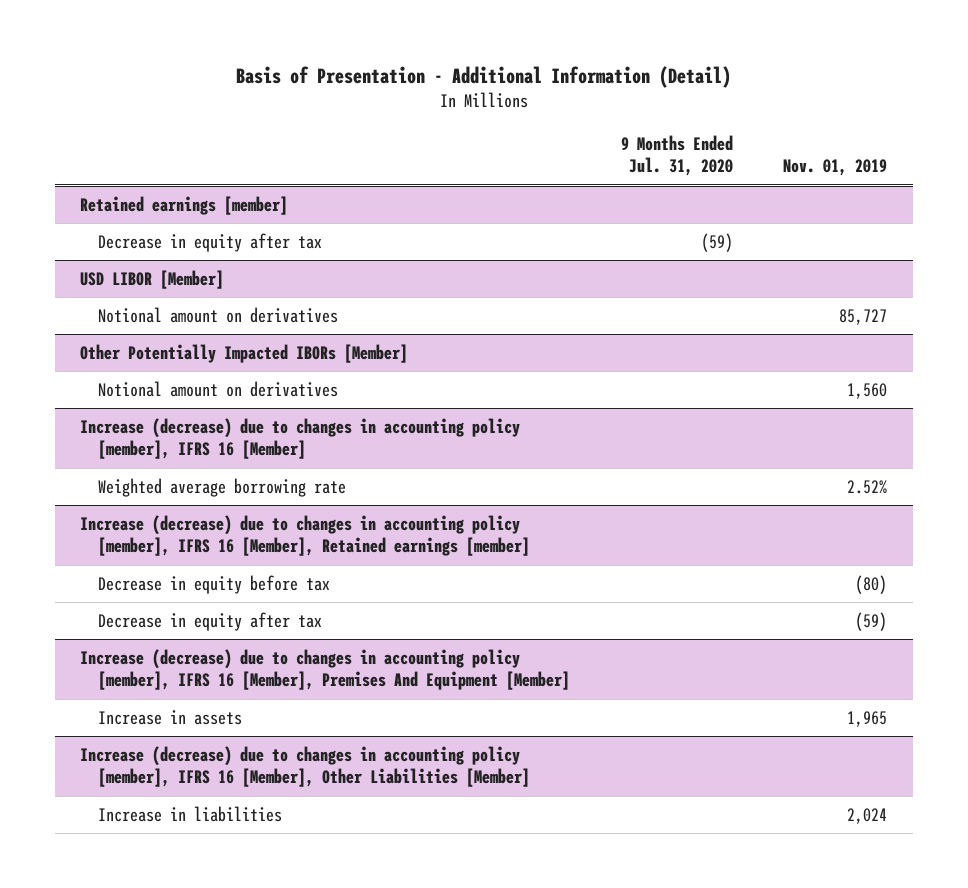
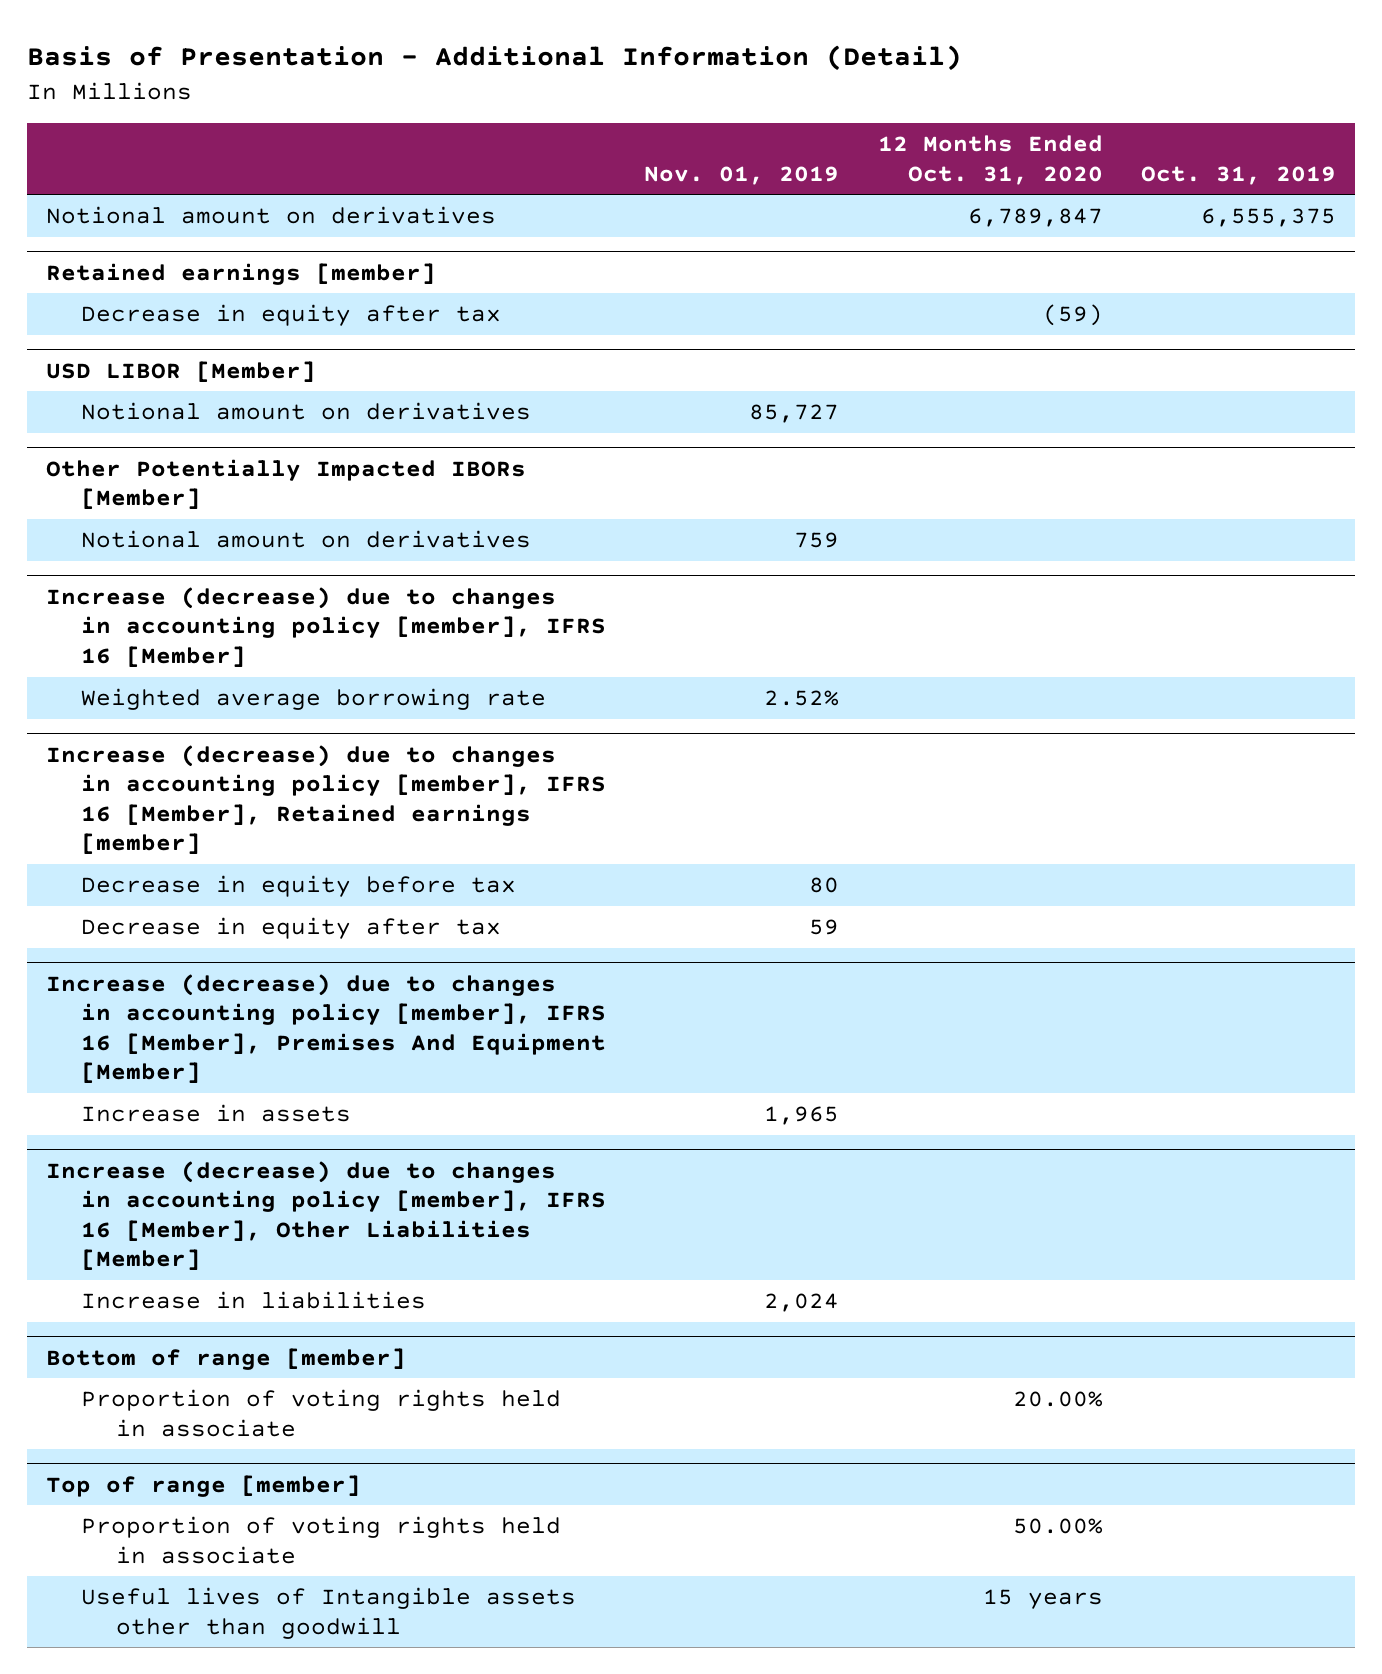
[620,134,733,177] 9 Months Ended Jul. 31, 2020 -> none
none -> [877,135,1103,185] 12 Months Ended Oct. 31, 2020
none -> [1141,165,1337,185] Oct. 31, 2019
none -> [46,206,497,225] Notional amount on derivatives
[847,382,888,399] 1,560 -> [794,532,840,549] 759
[855,574,888,594] (80) -> [809,877,840,894] 80
[855,611,888,631] (59) -> [809,919,840,936] 59
none -> [46,1347,407,1370] Bottom of range [member]
none -> [80,1389,561,1437] Proportion of voting rights held in associate
none -> [46,1474,362,1497] Top of range [member]
none -> [80,1516,561,1564] Proportion of voting rights held in associate
none -> [80,1587,576,1639] Useful lives of Intangible assets other than goodwill

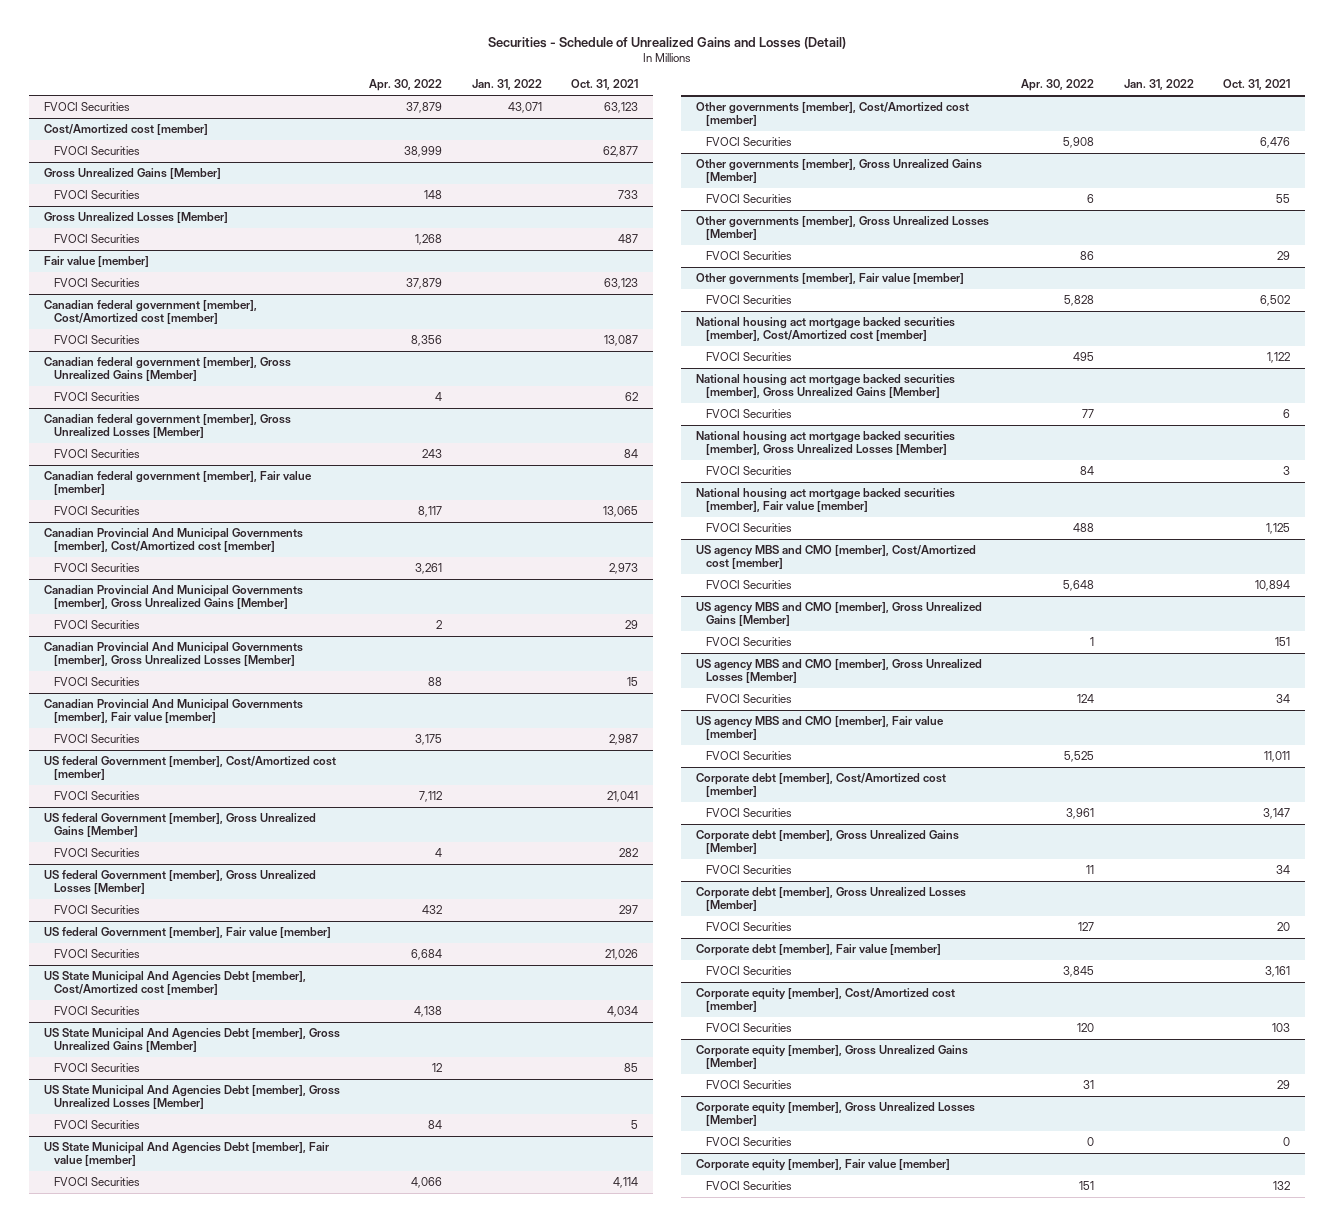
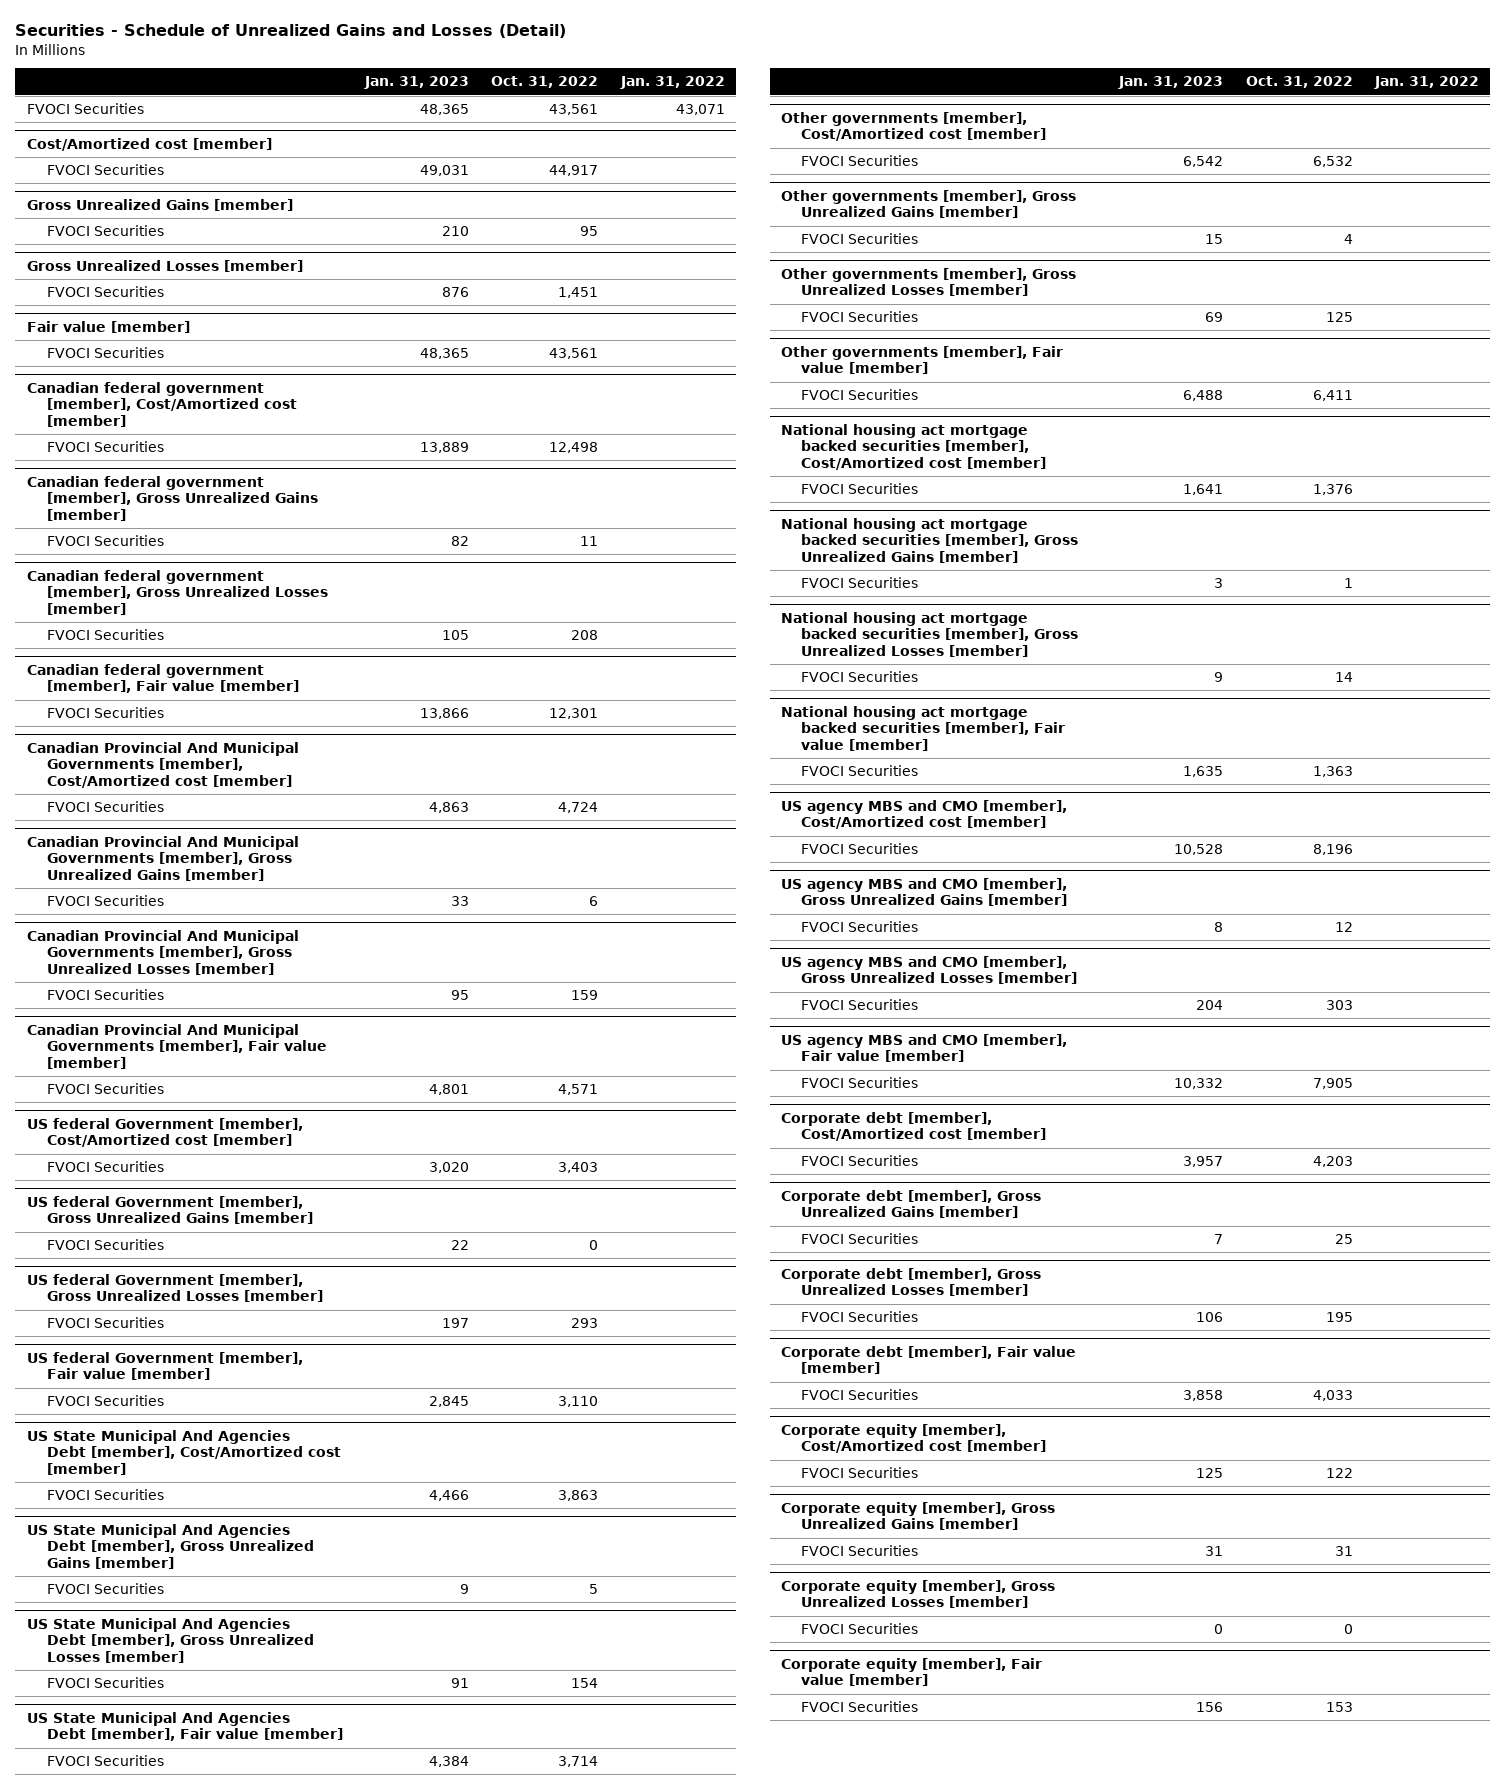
[369,79,443,92] Apr. 30, 2022 -> none
[571,79,639,91] Oct. 31, 2021 -> none
none -> [363,76,469,90] Jan. 31, 2023
none -> [491,76,599,89] Oct. 31, 2022
[43,167,221,179] Gross Unrealized Gains [Member] -> [26,198,293,211] Gross Unrealized Gains [member]
[43,211,228,223] Gross Unrealized Losses [Member] -> [26,259,303,272] Gross Unrealized Losses [member]
[43,356,291,382] Canadian federal government [member], Gross Unrealized Gains [Member] -> [26,475,318,522] Canadian federal government [member], Gross Unrealized Gains [member]
[43,413,291,439] Canadian federal government [member], Gross Unrealized Losses [Member] -> [26,569,328,616] Canadian federal government [member], Gross Unrealized Losses [member]
[43,584,303,610] Canadian Provincial And Municipal Governments [member], Gross Unrealized Gains [Member] -> [26,835,299,882] Canadian Provincial And Municipal Governments [member], Gross Unrealized Gains [member]
[43,641,303,667] Canadian Provincial And Municipal Governments [member], Gross Unrealized Losses [Member] -> [26,929,299,976] Canadian Provincial And Municipal Governments [member], Gross Unrealized Losses [member]
[43,812,316,838] US federal Government [member], Gross Unrealized Gains [Member] -> [26,1195,313,1225] US federal Government [member], Gross Unrealized Gains [member]
[43,869,316,895] US federal Government [member], Gross Unrealized Losses [Member] -> [26,1273,323,1303] US federal Government [member], Gross Unrealized Losses [member]
[43,1027,340,1053] US State Municipal And Agencies Debt [member], Gross Unrealized Gains [Member] -> [26,1523,314,1570] US State Municipal And Agencies Debt [member], Gross Unrealized Gains [member]
[43,1084,340,1110] US State Municipal And Agencies Debt [member], Gross Unrealized Losses [Member] -> [26,1617,314,1664] US State Municipal And Agencies Debt [member], Gross Unrealized Losses [member]
[695,158,982,184] Other governments [member], Gross Unrealized Gains [Member] -> [780,189,1076,219] Other governments [member], Gross Unrealized Gains [member]
[695,215,989,241] Other governments [member], Gross Unrealized Losses [Member] -> [780,267,1076,297] Other governments [member], Gross Unrealized Losses [member]
[695,373,955,399] National housing act mortgage backed securities [member], Gross Unrealized Gains [Member] -> [780,517,1078,564] National housing act mortgage backed securities [member], Gross Unrealized Gains [member]
[695,430,955,456] National housing act mortgage backed securities [member], Gross Unrealized Losses [Member] -> [780,611,1078,658] National housing act mortgage backed securities [member], Gross Unrealized Losses [member]
[695,601,982,627] US agency MBS and CMO [member], Gross Unrealized Gains [Member] -> [780,877,1067,907] US agency MBS and CMO [member], Gross Unrealized Gains [member]
[695,658,982,684] US agency MBS and CMO [member], Gross Unrealized Losses [Member] -> [780,955,1077,985] US agency MBS and CMO [member], Gross Unrealized Losses [member]
[695,829,959,855] Corporate debt [member], Gross Unrealized Gains [Member] -> [780,1189,1041,1219] Corporate debt [member], Gross Unrealized Gains [member]
[695,886,966,912] Corporate debt [member], Gross Unrealized Losses [Member] -> [780,1267,1041,1297] Corporate debt [member], Gross Unrealized Losses [member]
[695,1044,968,1070] Corporate equity [member], Gross Unrealized Gains [Member] -> [780,1501,1055,1531] Corporate equity [member], Gross Unrealized Gains [member]
[695,1101,975,1127] Corporate equity [member], Gross Unrealized Losses [Member] -> [780,1579,1055,1609] Corporate equity [member], Gross Unrealized Losses [member]

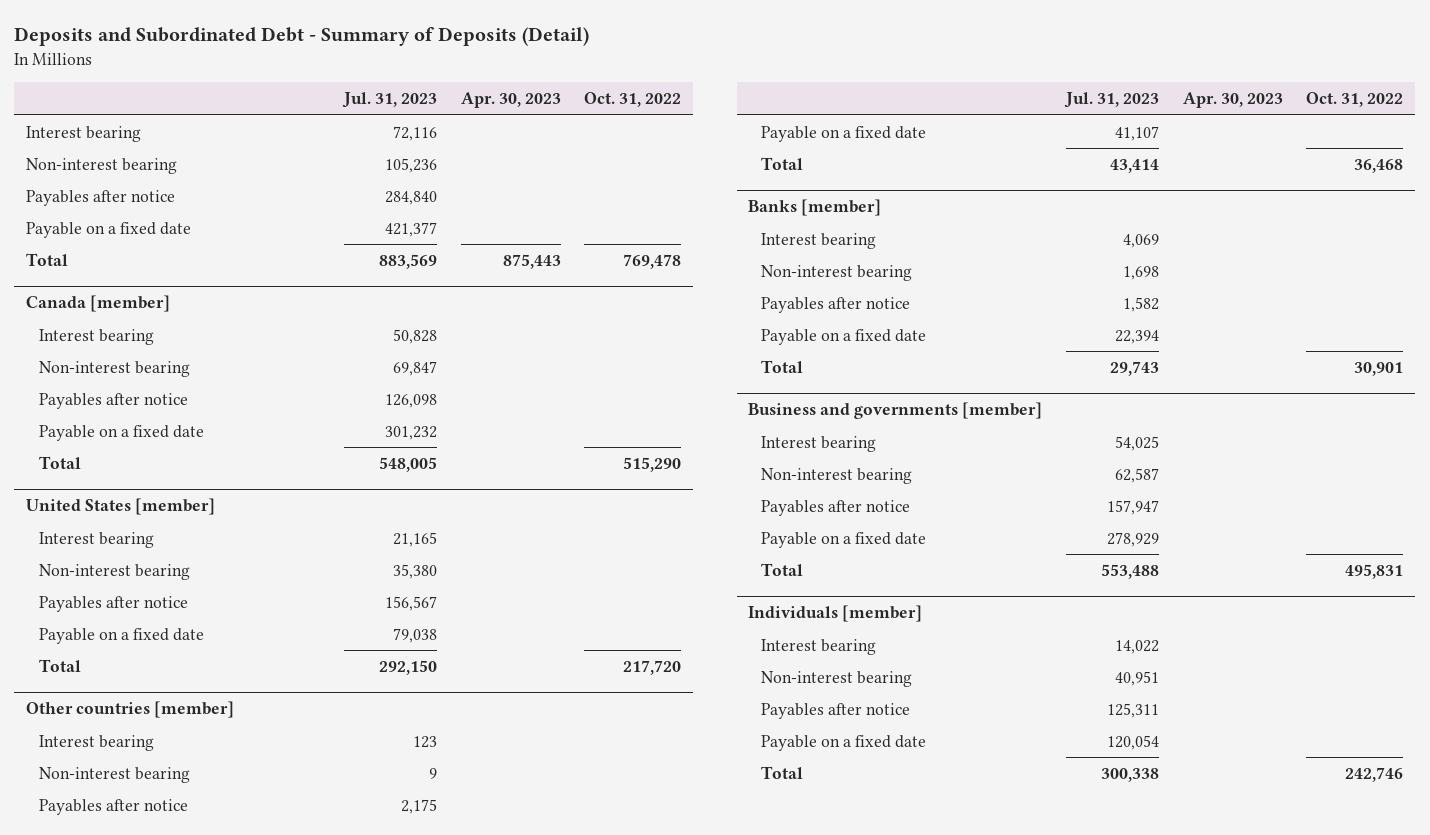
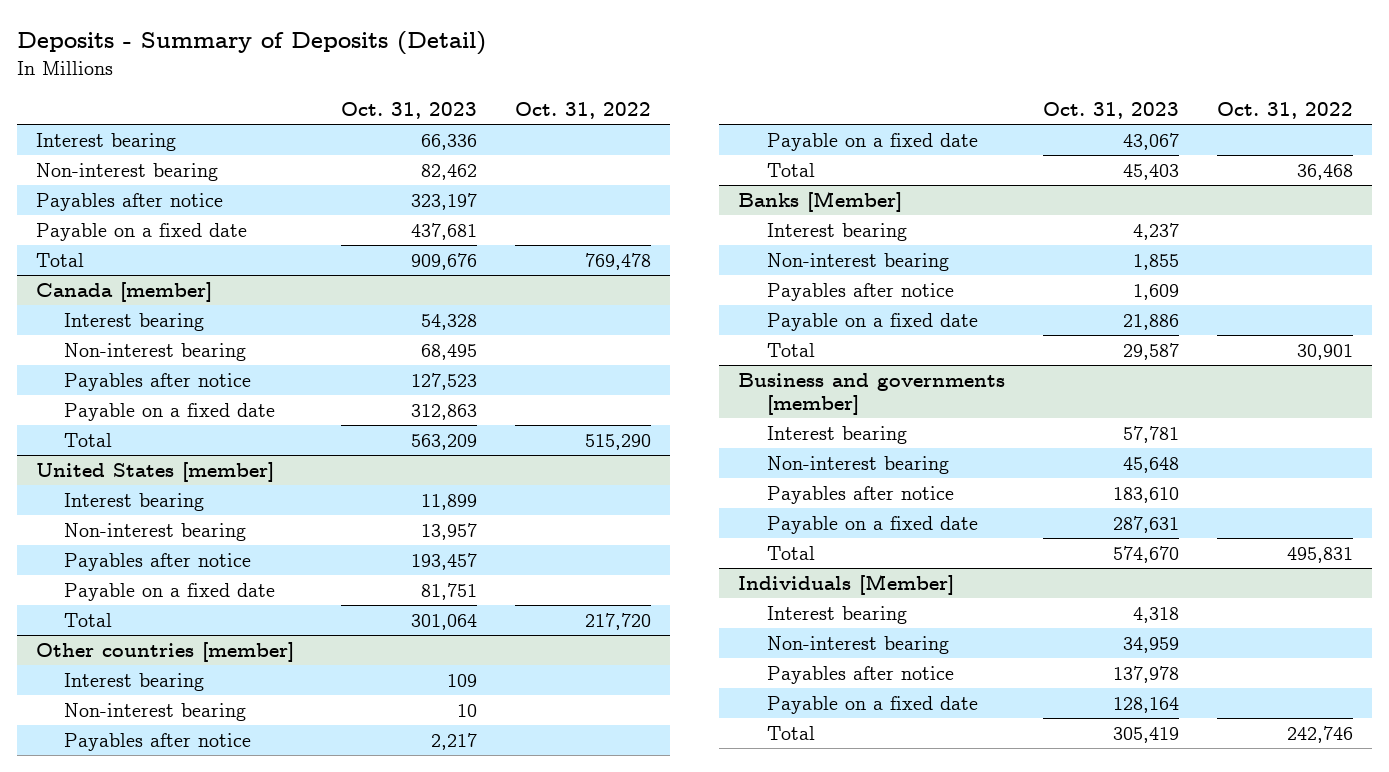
[14,27,590,47] Deposits and Subordinated Debt - Summary of Deposits (Detail) -> [17,30,487,55] Deposits - Summary of Deposits (Detail)
[341,92,437,109] Jul. 31, 2023 -> none
[460,92,561,109] Apr. 30, 2023 -> none
none -> [340,102,477,120] Oct. 31, 2023
[748,199,882,217] Banks [member] -> [738,190,903,212] Banks [Member]
[748,605,923,623] Individuals [member] -> [738,573,955,595] Individuals [Member]

